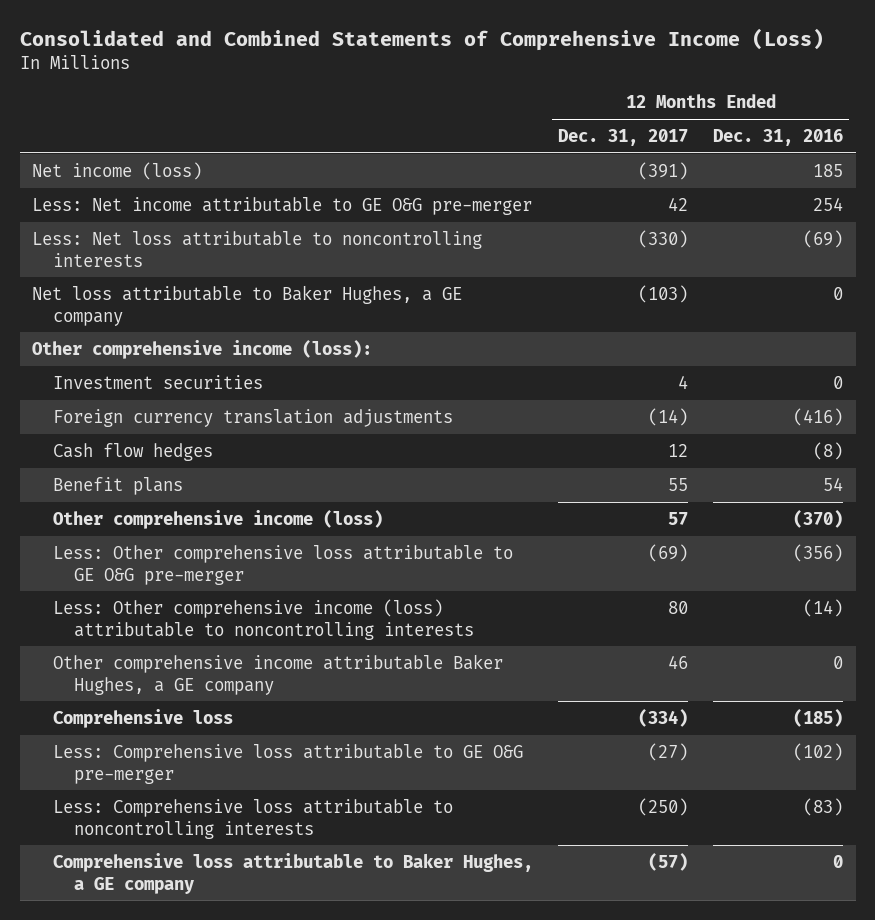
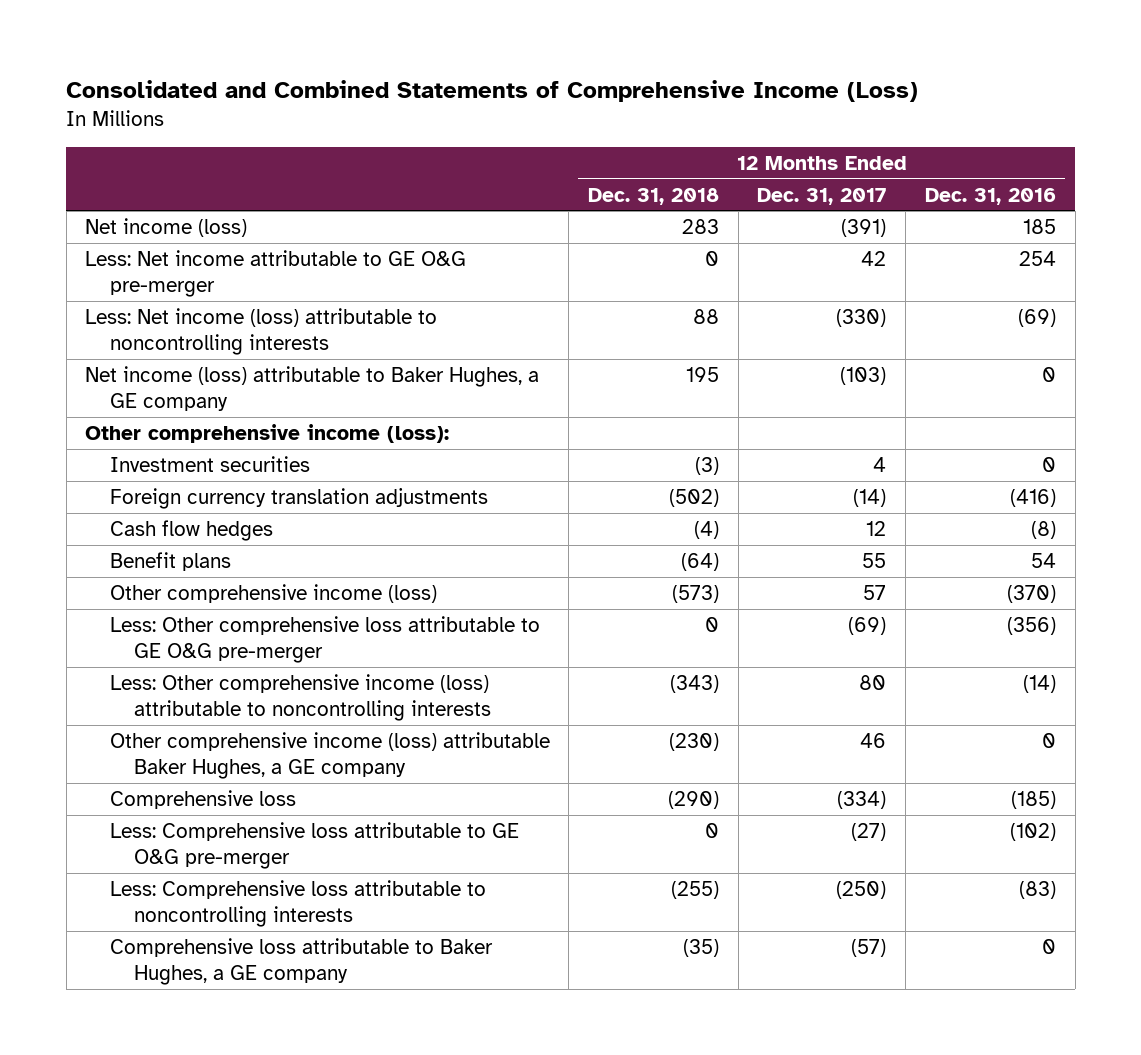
none -> [587,187,719,205] Dec. 31, 2018
[32,230,483,267] Less: Net loss attributable to noncontrolling interests -> [85,307,438,356] Less: Net income (loss) attributable to noncontrolling interests
[32,284,463,326] Net loss attributable to Baker Hughes, a GE company -> [85,365,540,412] Net income (loss) attributable to Baker Hughes, a GE company
[52,653,503,695] Other comprehensive income attributable Baker Hughes, a GE company -> [109,731,550,780] Other comprehensive income (loss) attributable Baker Hughes, a GE company

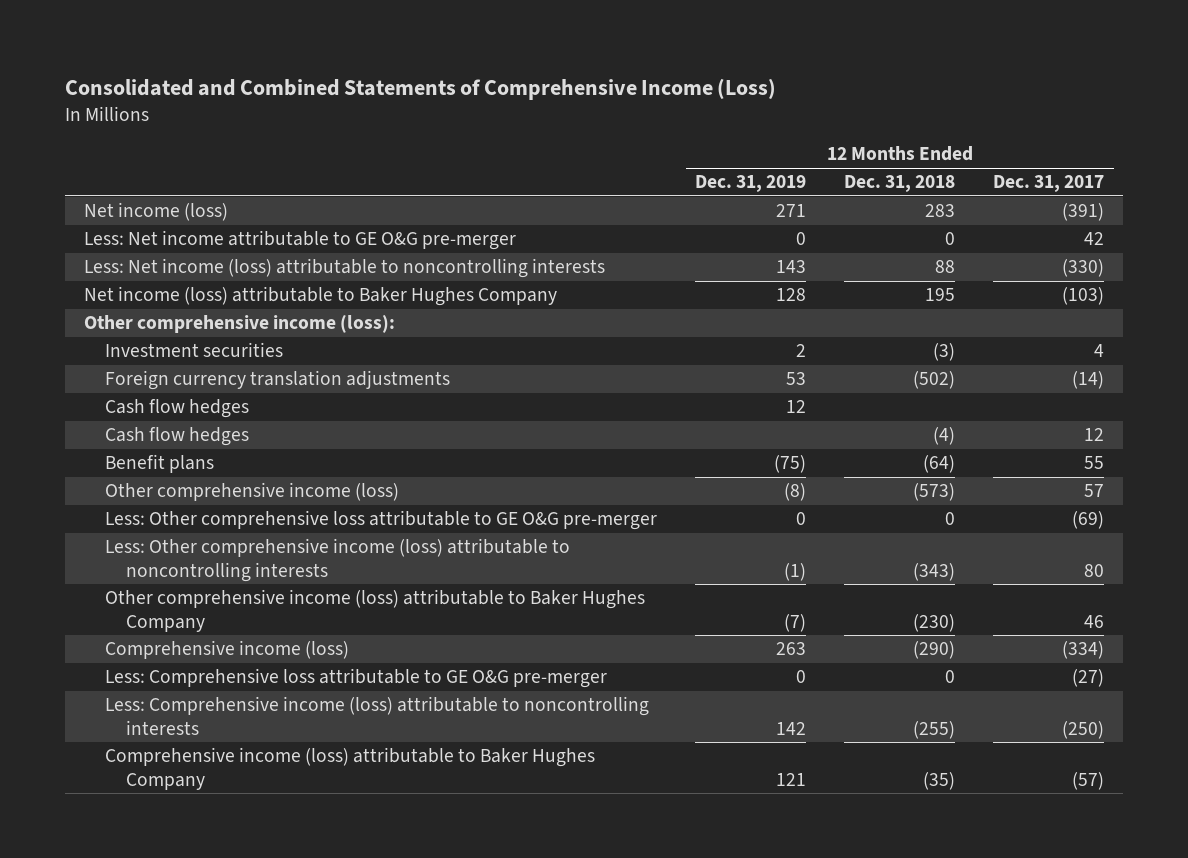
[924,187,1056,205] Dec. 31, 2016 -> none
none -> [695,175,807,193] Dec. 31, 2019
[85,365,540,412] Net income (loss) attributable to Baker Hughes, a GE company -> [83,286,557,307] Net income (loss) attributable to Baker Hughes Company
none -> [105,399,250,419] Cash flow hedges
[109,731,550,780] Other comprehensive income (loss) attributable Baker Hughes, a GE company -> [105,589,646,632] Other comprehensive income (loss) attributable to Baker Hughes Company
[109,789,296,809] Comprehensive loss -> [105,640,350,660] Comprehensive income (loss)
[109,879,486,928] Less: Comprehensive loss attributable to noncontrolling interests -> [105,696,650,735] Less: Comprehensive income (loss) attributable to noncontrolling interests
[109,937,493,986] Comprehensive loss attributable to Baker Hughes, a GE company -> [105,747,596,790] Comprehensive income (loss) attributable to Baker Hughes Company

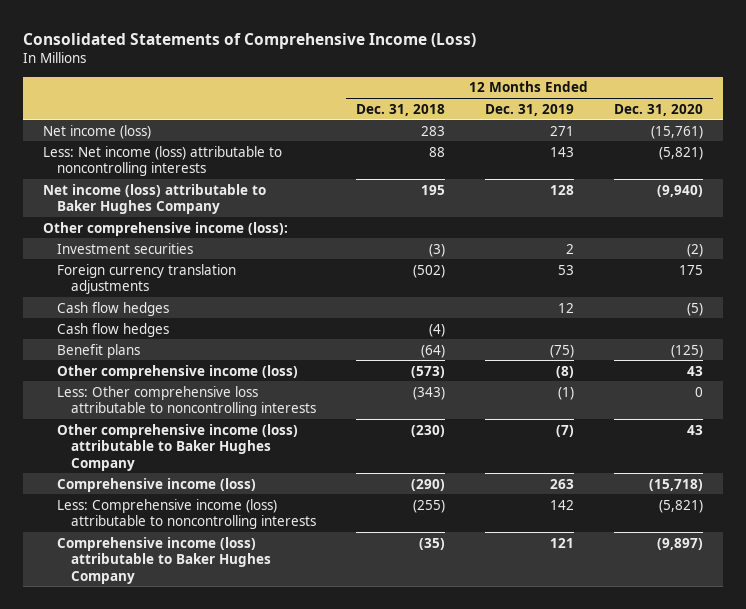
[64,77,776,100] Consolidated and Combined Statements of Comprehensive Income (Loss) -> [23,32,477,49] Consolidated Statements of Comprehensive Income (Loss)
[993,175,1105,193] Dec. 31, 2017 -> none
none -> [613,103,703,116] Dec. 31, 2020
[83,230,516,251] Less: Net income attributable to GE O&G pre-merger -> none
[105,510,658,531] Less: Other comprehensive loss attributable to GE O&G pre-merger -> none
[105,538,571,582] Less: Other comprehensive income (loss) attributable to noncontrolling interests -> [57,385,317,417] Less: Other comprehensive loss attributable to noncontrolling interests
[105,668,608,689] Less: Comprehensive loss attributable to GE O&G pre-merger -> none

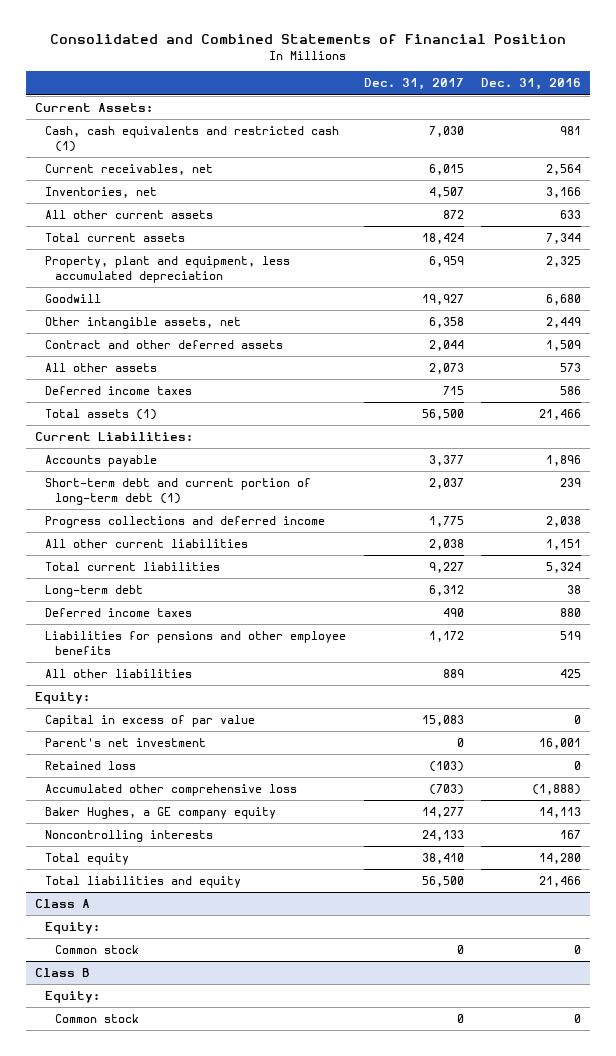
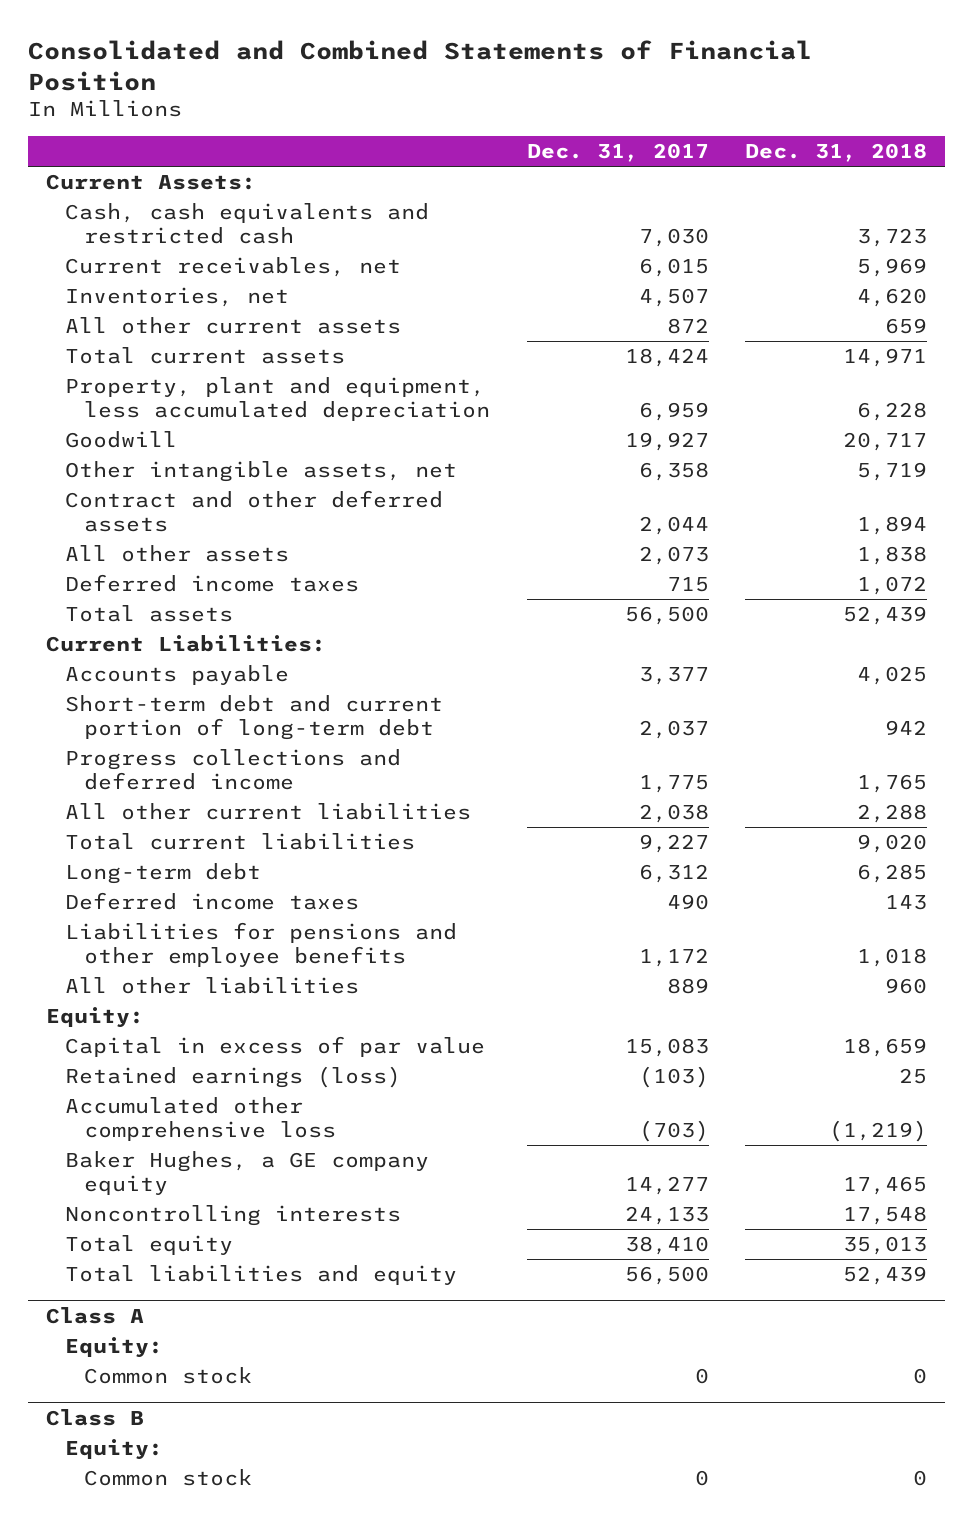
[481,78,582,91] Dec. 31, 2016 -> none
none -> [744,143,927,163] Dec. 31, 2018
[44,126,339,152] Cash, cash equivalents and restricted cash (1) -> [65,203,430,244] Cash, cash equivalents and restricted cash
[44,409,157,421] Total assets (1) -> [65,605,234,623] Total assets
[44,478,311,505] Short-term debt and current portion of long-term debt (1) -> [65,695,444,740] Short-term debt and current portion of long-term debt
[44,738,206,748] Parent's net investment -> none
[44,761,136,771] Retained loss -> [65,1066,402,1089] Retained earnings (loss)

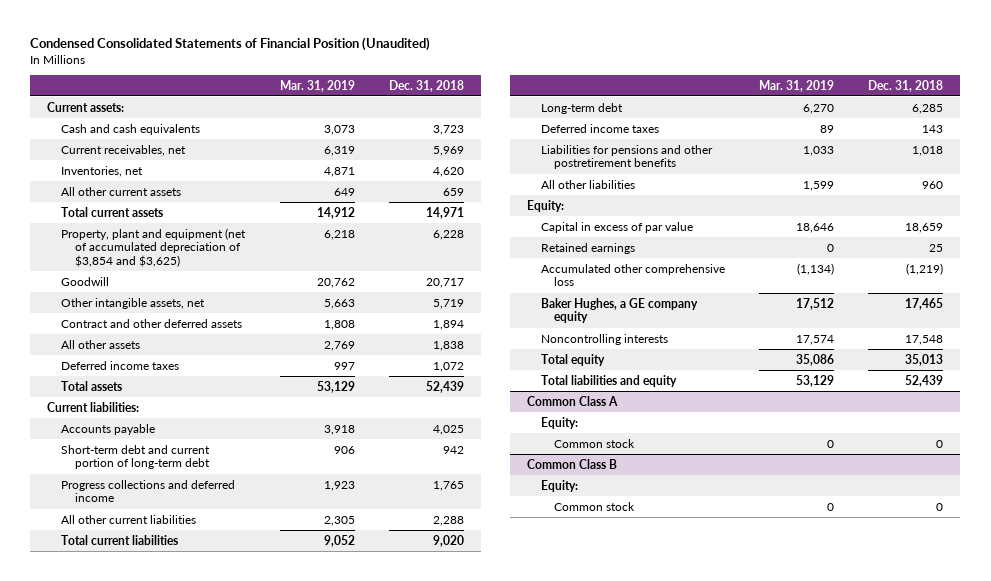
[27,39,812,91] Consolidated and Combined Statements of Financial Position -> [30,37,431,52] Condensed Consolidated Statements of Financial Position (Unaudited)
[526,143,709,163] Dec. 31, 2017 -> none
none -> [279,79,355,92] Mar. 31, 2019
[46,174,257,191] Current Assets: -> [47,101,125,112] Current assets:
[65,203,430,244] Cash, cash equivalents and restricted cash -> [61,123,201,135] Cash and cash equivalents
[65,377,491,421] Property, plant and equipment, less accumulated depreciation -> [61,227,247,267] Property, plant and equipment (net of accumulated depreciation of $3,854 and $3,625)
[46,635,327,653] Current Liabilities: -> [47,401,140,412] Current liabilities:
[65,922,458,967] Liabilities for pensions and other employee benefits -> [540,144,713,170] Liabilities for pensions and other postretirement benefits
[65,1066,402,1089] Retained earnings (loss) -> [540,242,635,254] Retained earnings
[46,1306,145,1324] Class A -> [526,395,618,406] Common Class A
[46,1408,145,1426] Class B -> [526,458,617,469] Common Class B

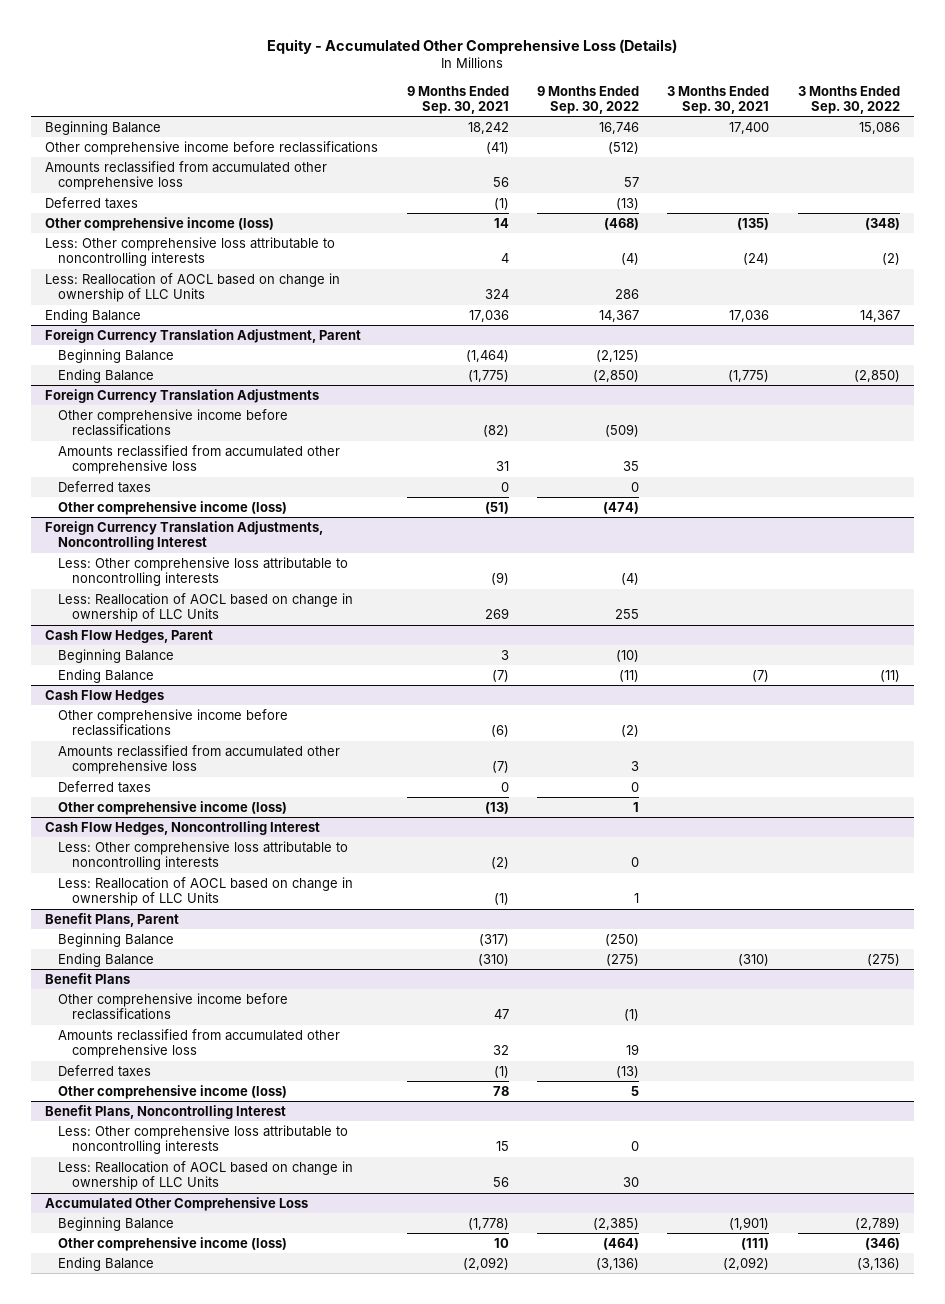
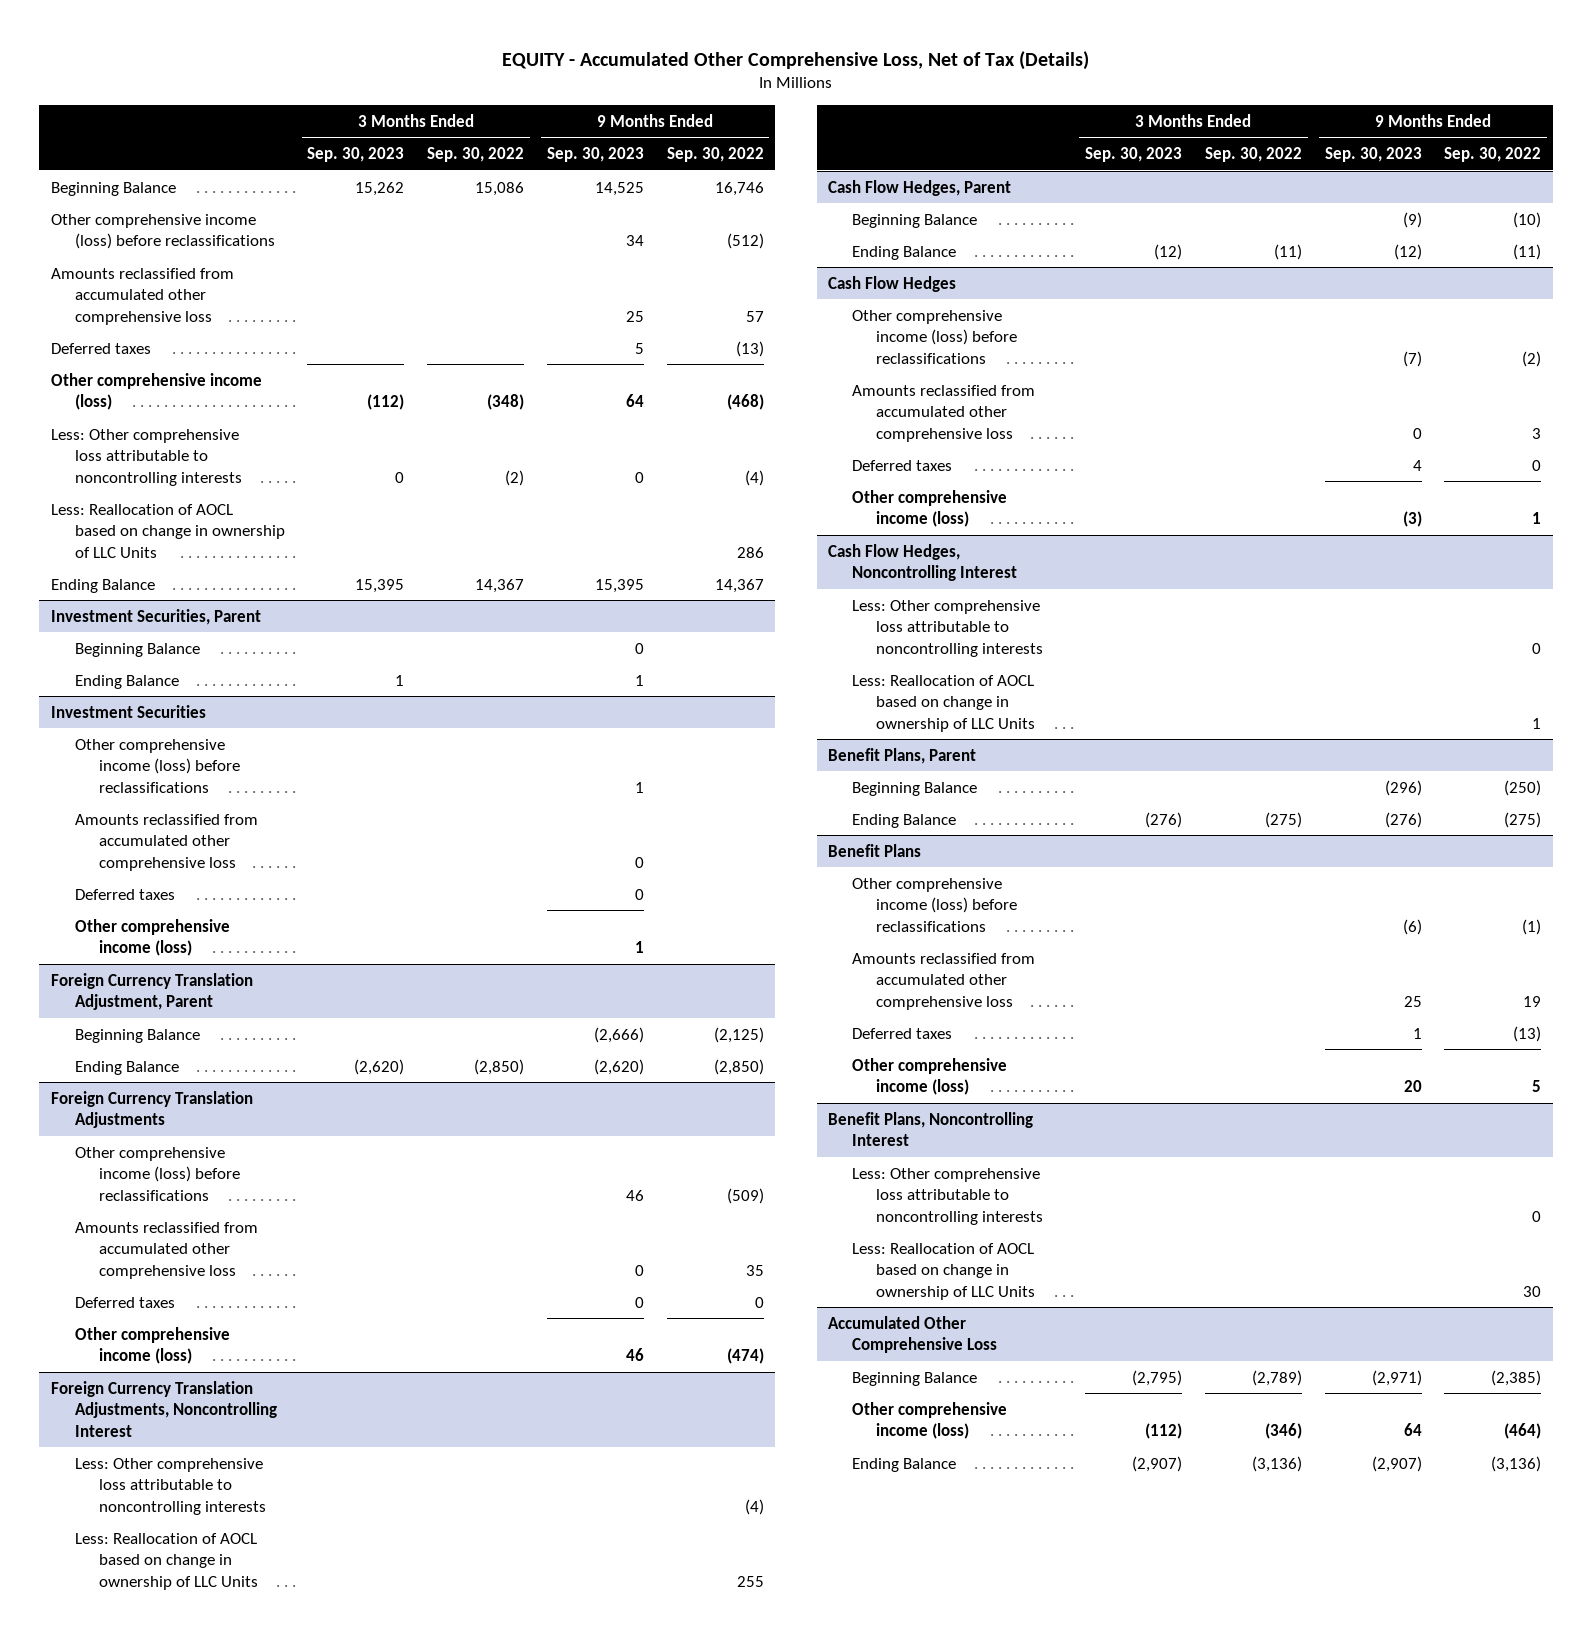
[267,38,678,54] Equity - Accumulated Other Comprehensive Loss (Details) -> [501,50,1089,70] EQUITY - Accumulated Other Comprehensive Loss, Net of Tax (Details)
[406,85,509,114] 9 Months Ended Sep. 30, 2021 -> none
[667,85,770,114] 3 Months Ended Sep. 30, 2021 -> none
none -> [307,147,405,163] Sep. 30, 2023
none -> [546,147,644,163] Sep. 30, 2023
[45,140,379,155] Other comprehensive income before reclassifications -> [50,213,275,250] Other comprehensive income (loss) before reclassifications
none -> [50,608,261,625] Investment Securities, Parent
none -> [74,642,200,657] Beginning Balance
none -> [74,674,179,689] Ending Balance
none -> [50,704,206,718] Investment Securities
none -> [74,738,240,793] Other comprehensive income (loss) before reclassifications
none -> [74,813,258,871] Amounts reclassified from accumulated other comprehensive loss
none -> [74,888,175,900] Deferred taxes
none -> [74,918,230,957] Other comprehensive income (loss)
[58,408,289,437] Other comprehensive income before reclassifications -> [74,1146,240,1201] Other comprehensive income (loss) before reclassifications
[58,708,289,737] Other comprehensive income before reclassifications -> [852,309,1018,364] Other comprehensive income (loss) before reclassifications
[58,992,289,1021] Other comprehensive income before reclassifications -> [852,877,1018,932] Other comprehensive income (loss) before reclassifications

